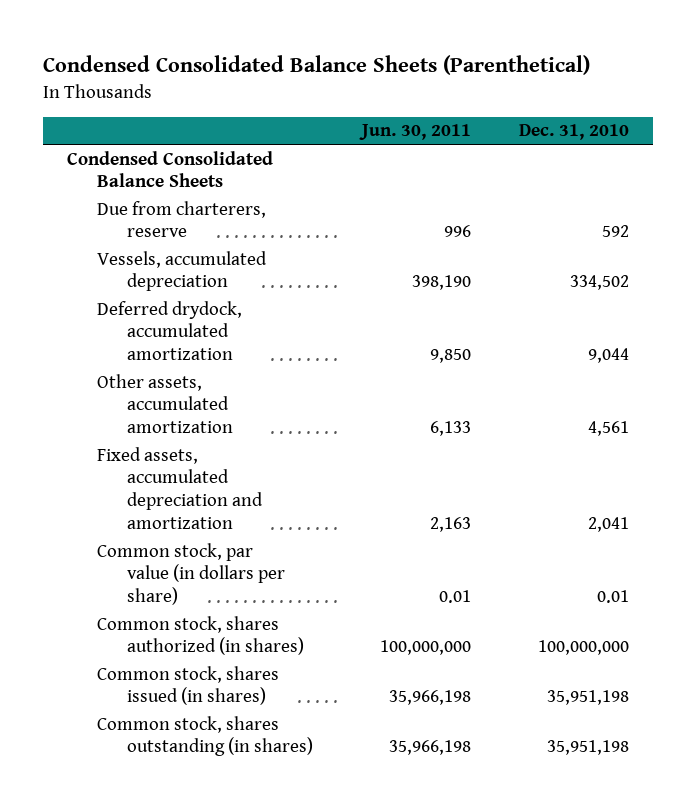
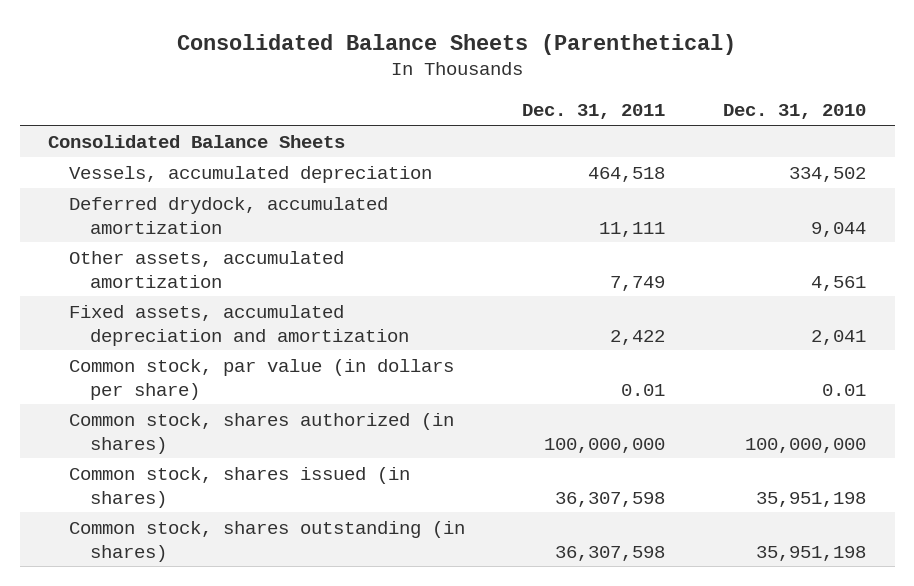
[43,55,591,76] Condensed Consolidated Balance Sheets (Parenthetical) -> [177,33,737,55] Consolidated Balance Sheets (Parenthetical)
[358,124,471,141] Jun. 30, 2011 -> none
none -> [522,104,666,120] Dec. 31, 2011
[97,200,267,238] Due from charterers, reserve -> none
[67,150,274,188] Condensed Consolidated Balance Sheets -> [48,134,346,148] Consolidated Balance Sheets

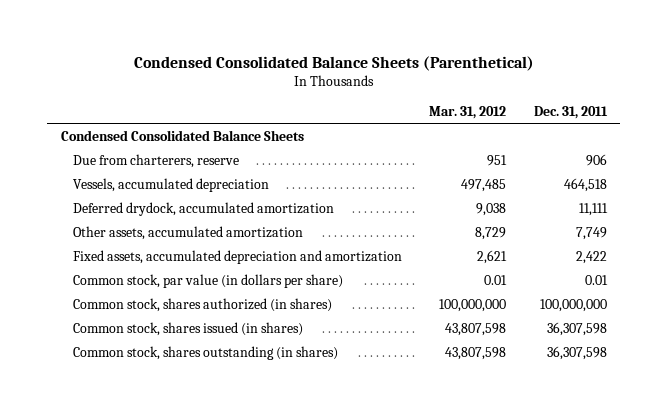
[177,33,737,55] Consolidated Balance Sheets (Parenthetical) -> [133,56,534,72] Condensed Consolidated Balance Sheets (Parenthetical)
[722,104,866,120] Dec. 31, 2010 -> none
none -> [429,106,507,120] Mar. 31, 2012
[48,134,346,148] Consolidated Balance Sheets -> [60,130,304,142] Condensed Consolidated Balance Sheets
none -> [72,154,239,169] Due from charterers, reserve

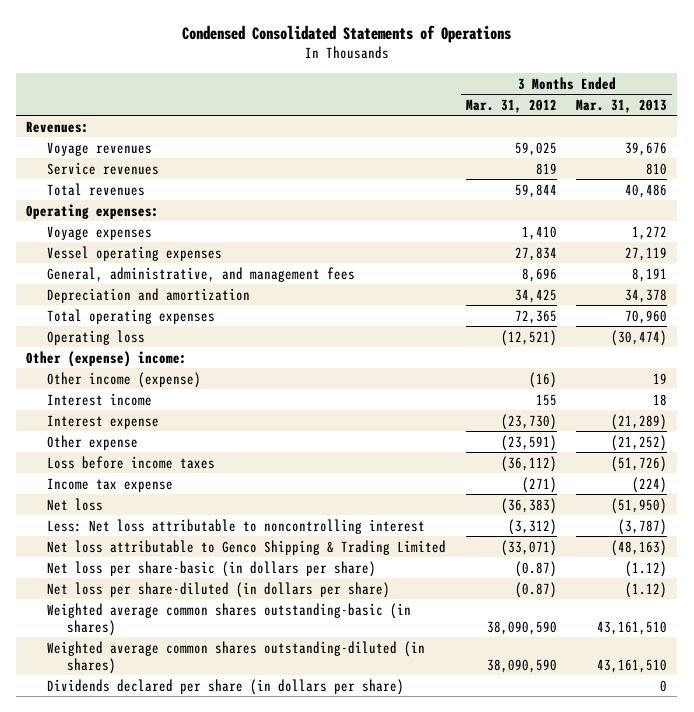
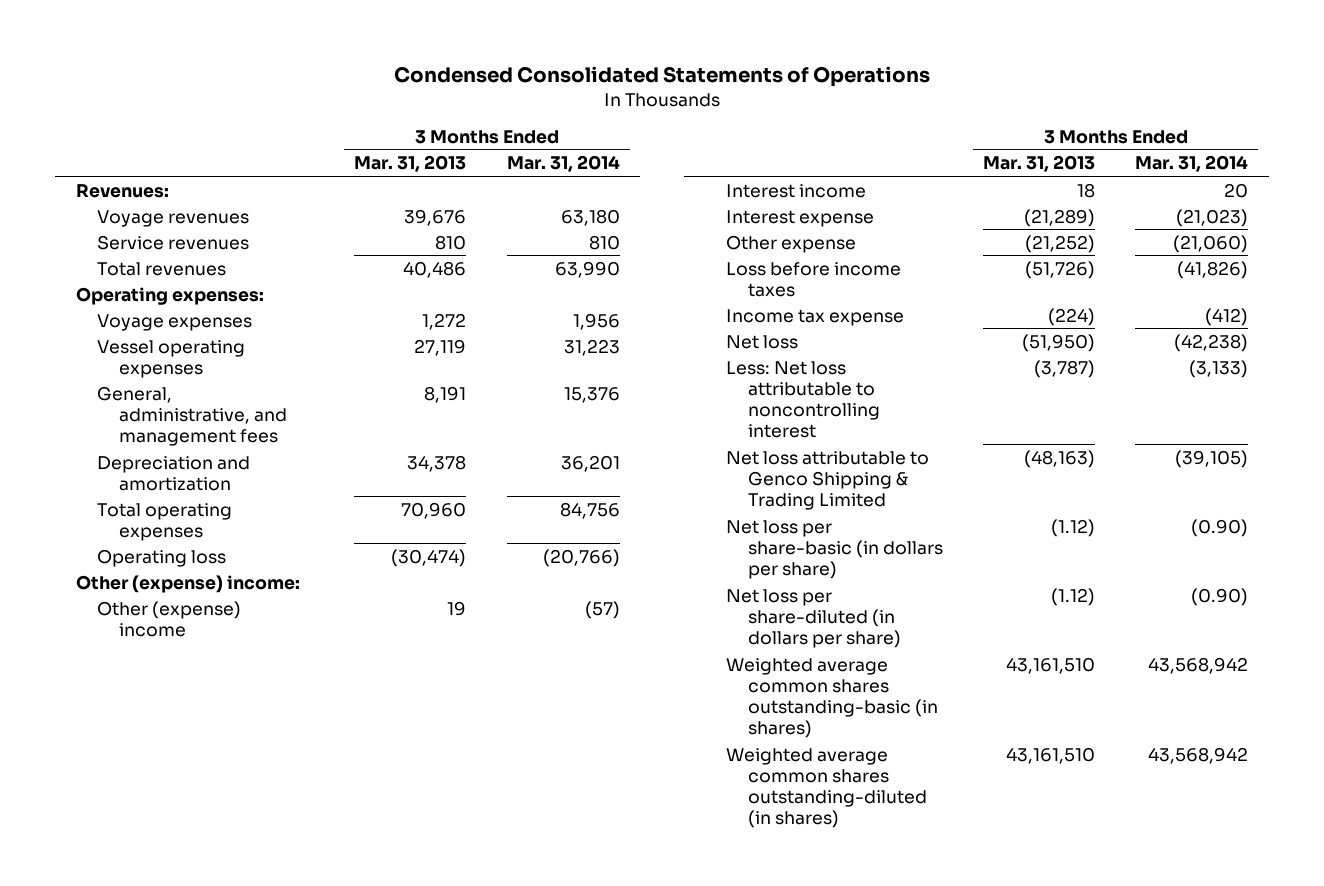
[465,98,557,113] Mar. 31, 2012 -> none
none -> [506,155,620,173] Mar. 31, 2014
[46,371,201,388] Other income (expense) -> [97,600,242,637] Other (expense) income
[46,678,404,695] Dividends declared per share (in dollars per share) -> none

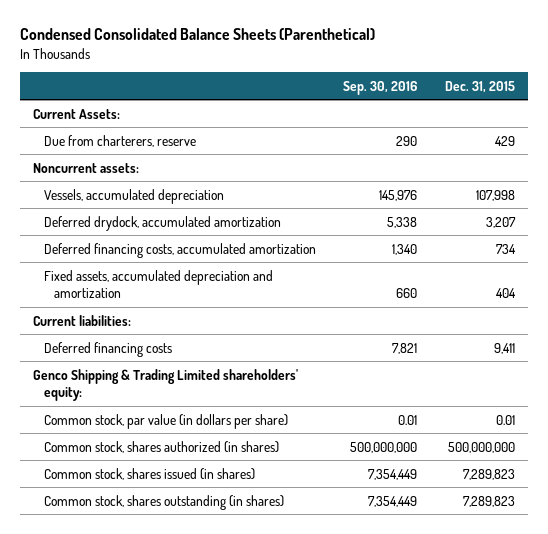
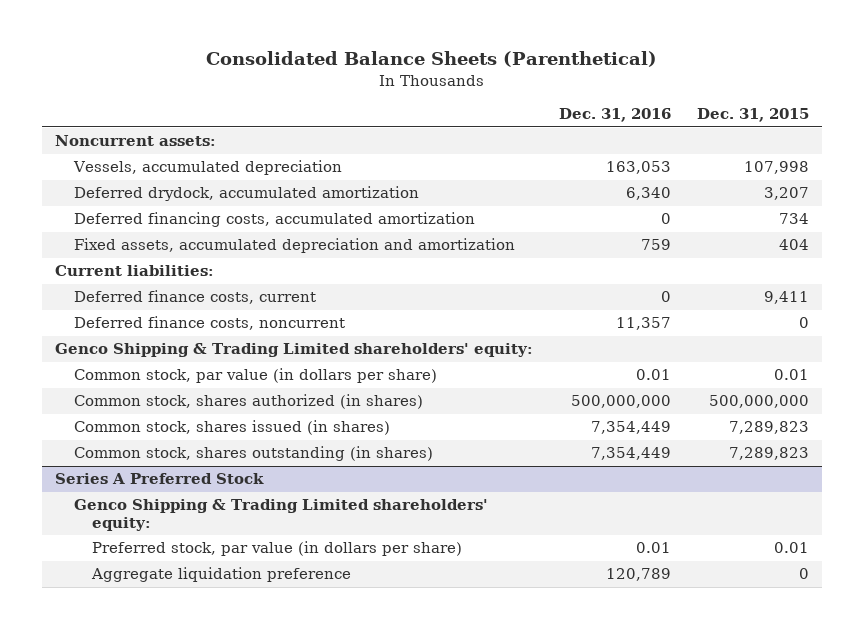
[19,28,375,41] Condensed Consolidated Balance Sheets (Parenthetical) -> [205,51,657,68] Consolidated Balance Sheets (Parenthetical)
[343,80,418,95] Sep. 30, 2016 -> none
none -> [558,108,671,123] Dec. 31, 2016
[33,108,121,119] Current Assets: -> none
[43,134,196,147] Due from charterers, reserve -> none
[43,341,172,357] Deferred financing costs -> [73,290,316,305] Deferred finance costs, current
none -> [73,316,345,331] Deferred finance costs, noncurrent
none -> [54,473,264,485] Series A Preferred Stock
none -> [73,499,488,531] Genco Shipping & Trading Limited shareholders' equity:
none -> [92,541,463,557] Preferred stock, par value (in dollars per share)
none -> [91,567,352,583] Aggregate liquidation preference

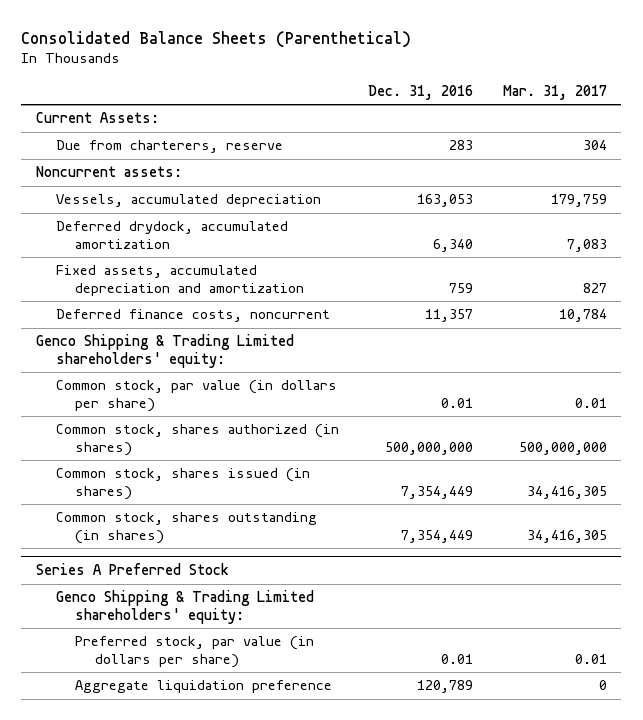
[697,108,810,123] Dec. 31, 2015 -> none
none -> [502,84,607,100] Mar. 31, 2017
none -> [36,112,160,124] Current Assets:
none -> [55,140,283,154] Due from charterers, reserve
[73,212,475,228] Deferred financing costs, accumulated amortization -> none
[54,265,214,277] Current liabilities: -> none
[73,290,316,305] Deferred finance costs, current -> none

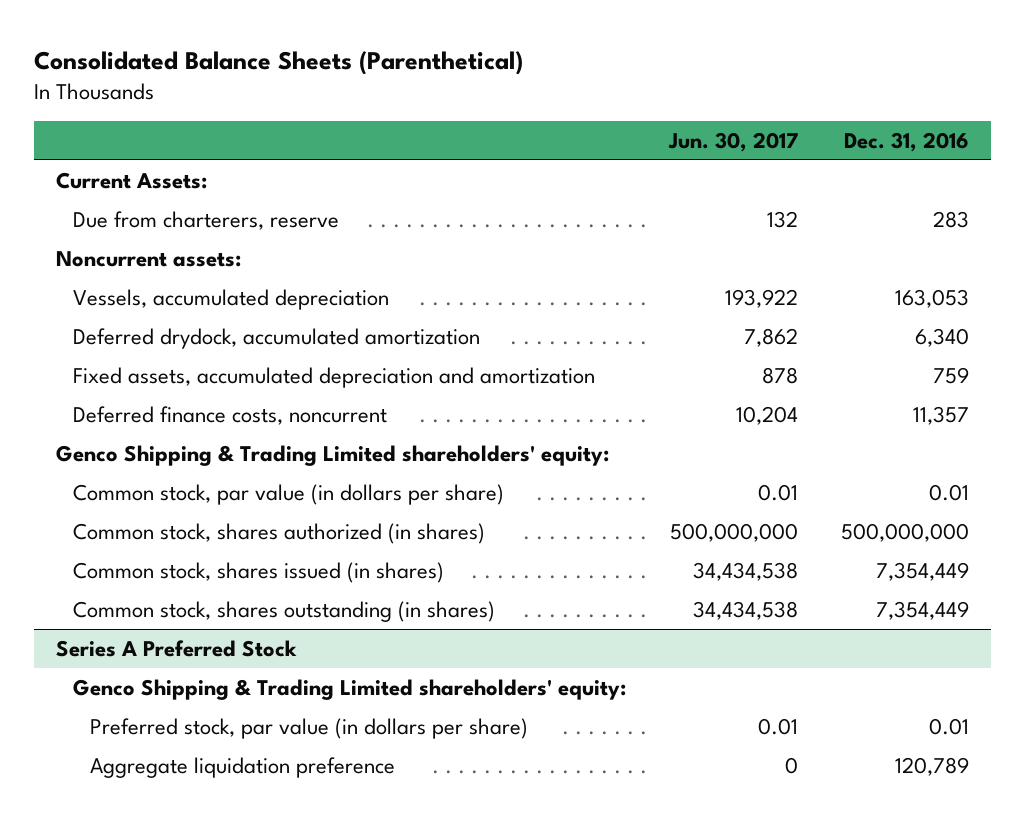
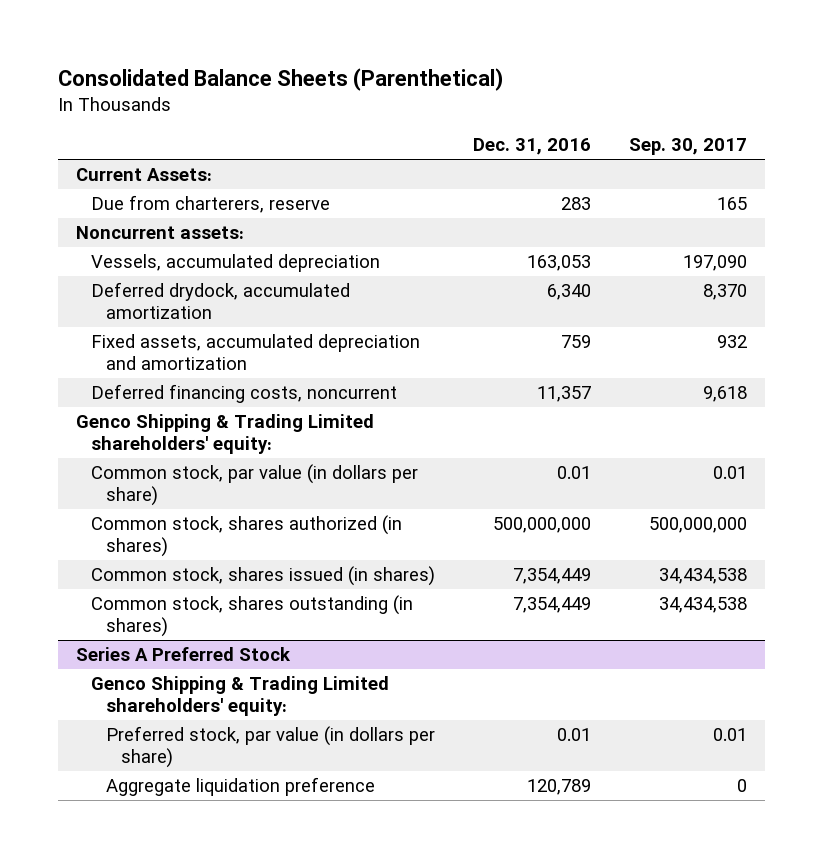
[667,131,798,152] Jun. 30, 2017 -> none
none -> [628,138,747,156] Sep. 30, 2017
[72,405,387,425] Deferred finance costs, noncurrent -> [91,384,398,404] Deferred financing costs, noncurrent

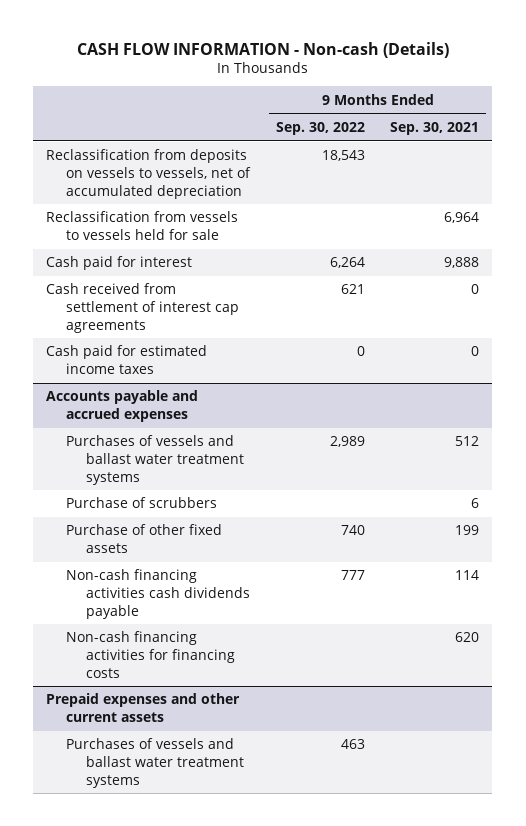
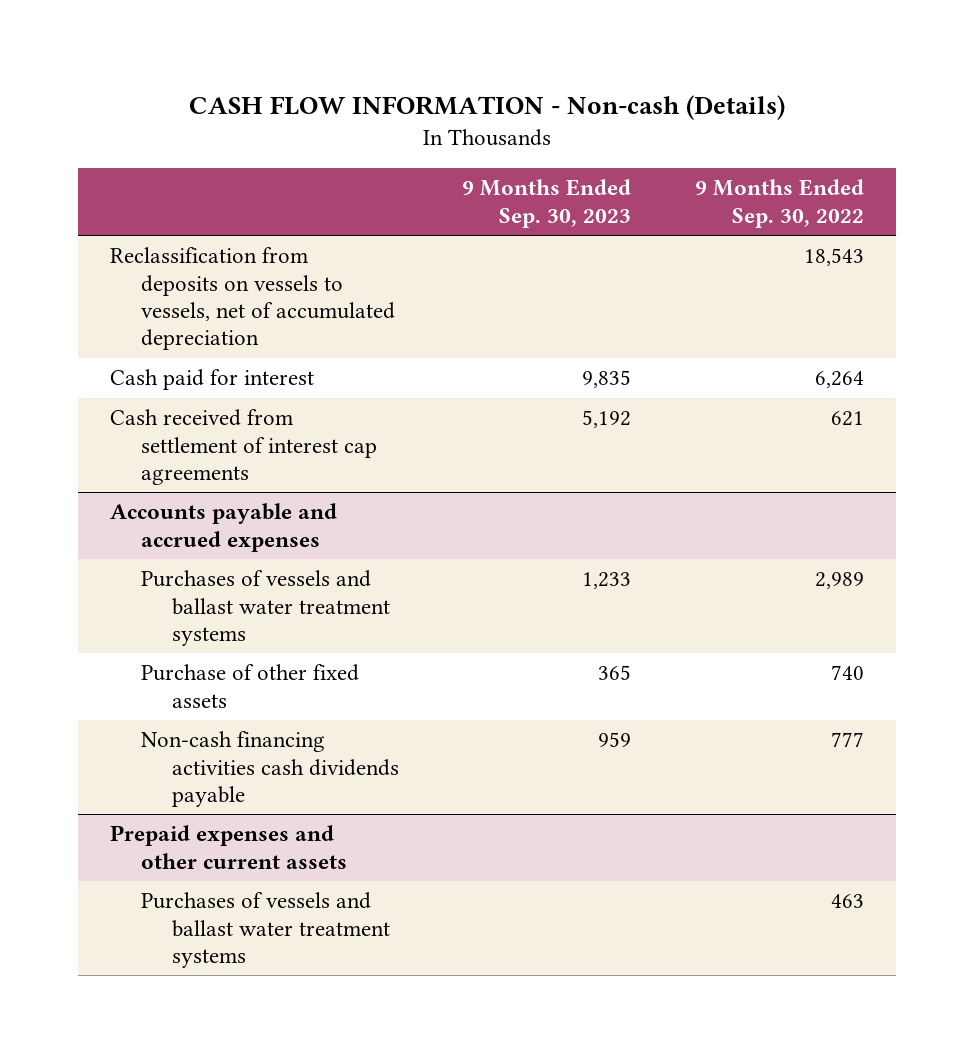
[390,122,480,136] Sep. 30, 2021 -> none
none -> [462,179,632,228] 9 Months Ended Sep. 30, 2023
[46,211,239,241] Reclassification from vessels to vessels held for sale -> none
[46,345,208,375] Cash paid for estimated income taxes -> none
[66,497,218,509] Purchase of scrubbers -> none
[66,631,235,678] Non-cash financing activities for financing costs -> none

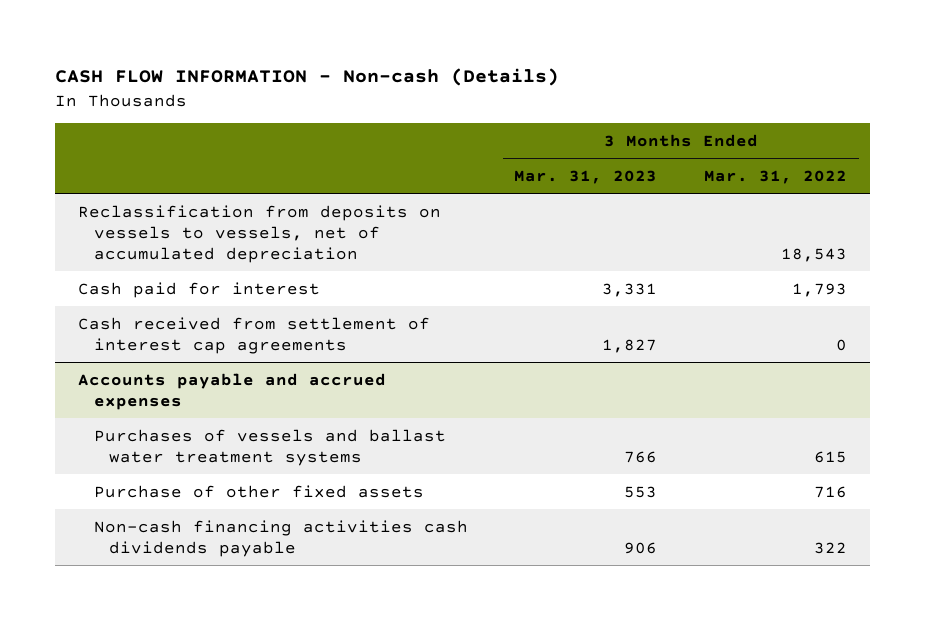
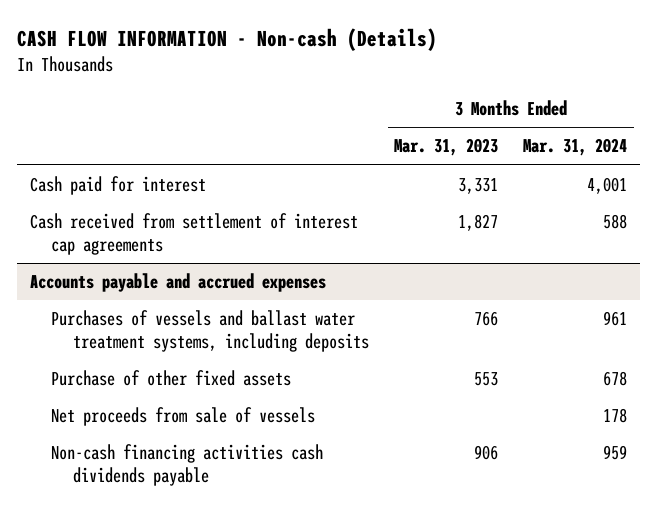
[704,170,848,185] Mar. 31, 2022 -> none
none -> [523,138,628,157] Mar. 31, 2024
[78,204,442,263] Reclassification from deposits on vessels to vessels, net of accumulated depreciation -> none
[93,428,446,466] Purchases of vessels and ballast water treatment systems -> [51,310,369,352] Purchases of vessels and ballast water treatment systems, including deposits
none -> [51,407,316,427] Net proceeds from sale of vessels

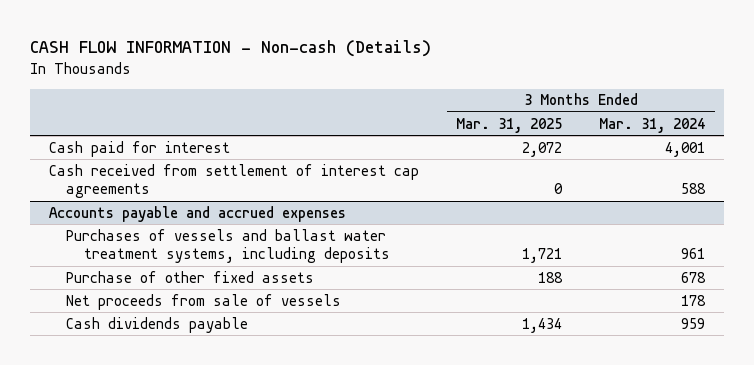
[394,138,499,157] Mar. 31, 2023 -> none
none -> [456,117,563,133] Mar. 31, 2025
[51,444,324,486] Non-cash financing activities cash dividends payable -> [66,316,249,333] Cash dividends payable

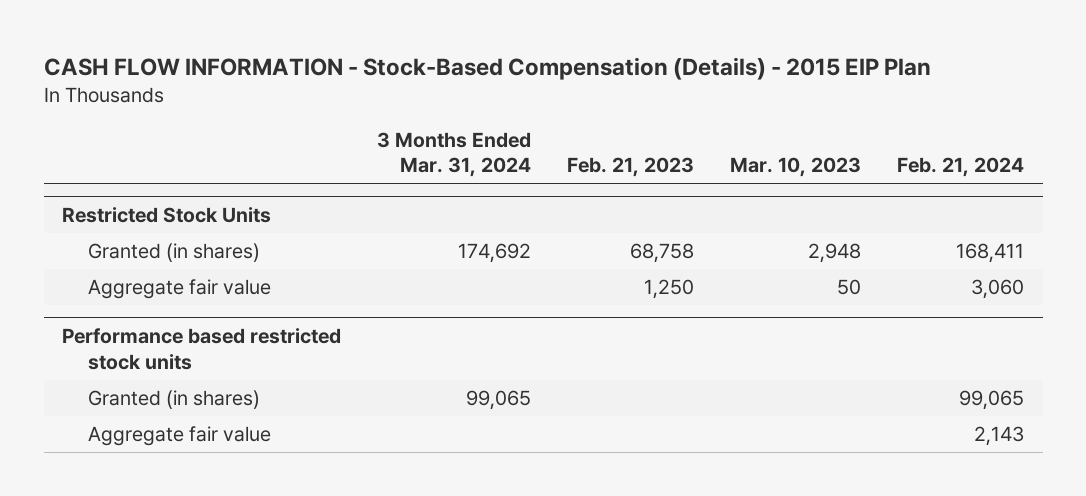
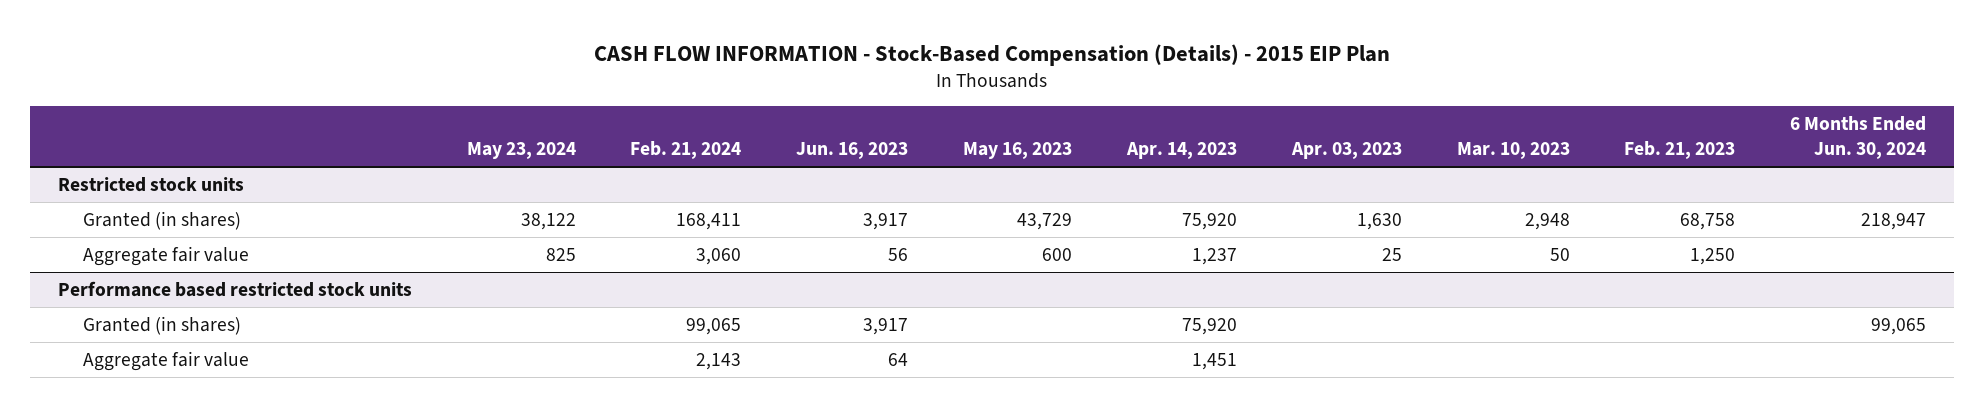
[376,131,531,178] 3 Months Ended Mar. 31, 2024 -> none
none -> [466,142,576,160] May 23, 2024
none -> [796,142,909,160] Jun. 16, 2023
none -> [963,142,1073,160] May 16, 2023
none -> [1125,142,1237,160] Apr. 14, 2023
none -> [1290,142,1402,160] Apr. 03, 2023
none -> [1790,116,1927,160] 6 Months Ended Jun. 30, 2024
[61,206,271,223] Restricted Stock Units -> [57,177,244,193] Restricted stock units

